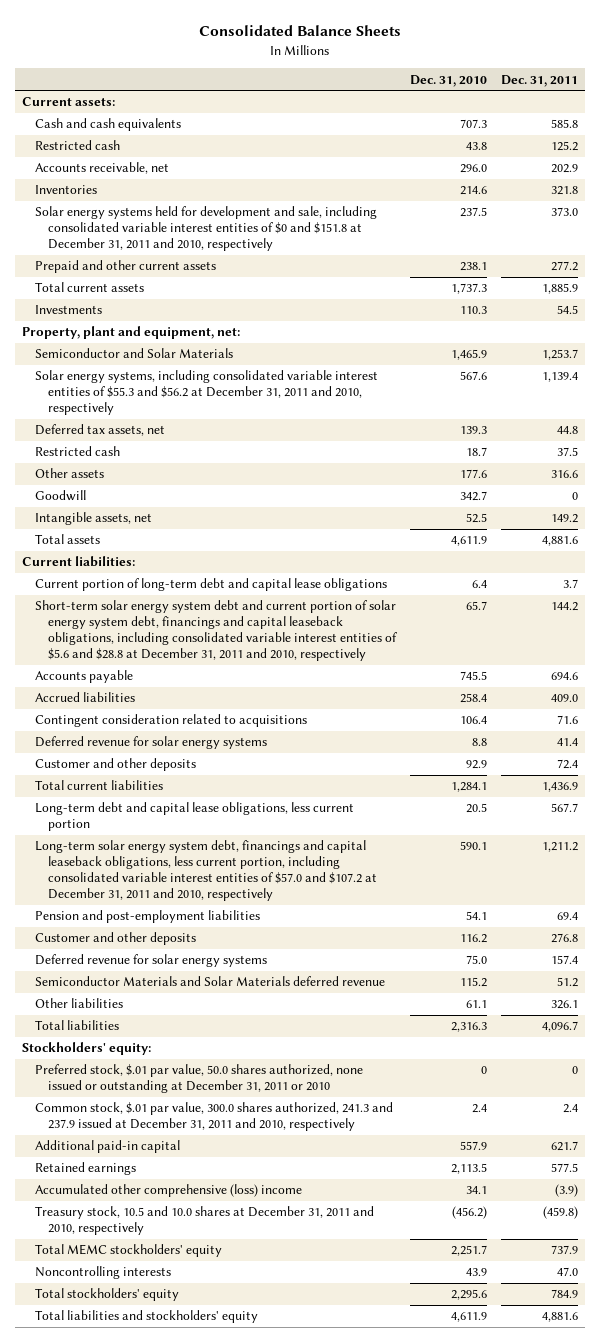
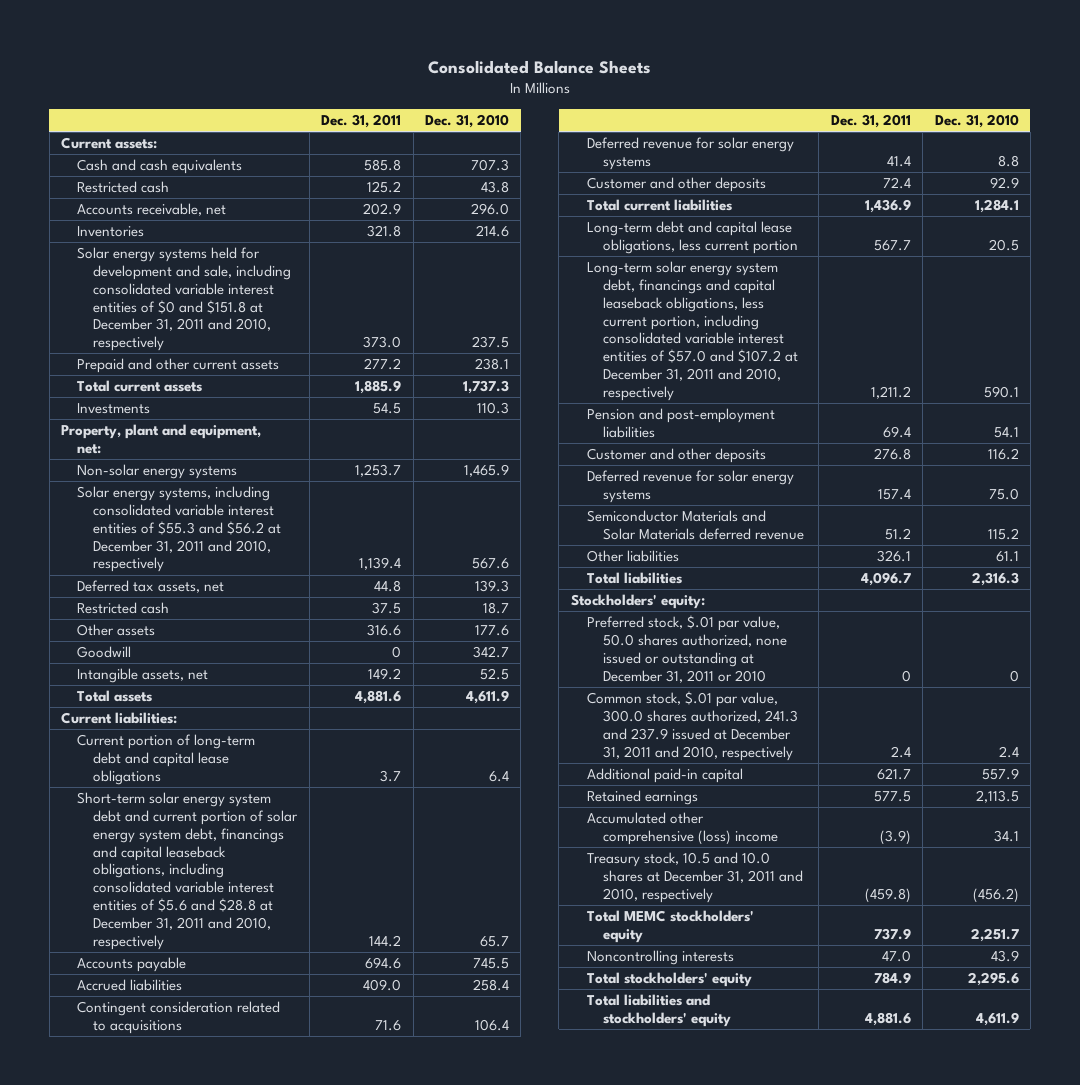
[35,348,234,359] Semiconductor and Solar Materials -> [77,464,238,480] Non-solar energy systems

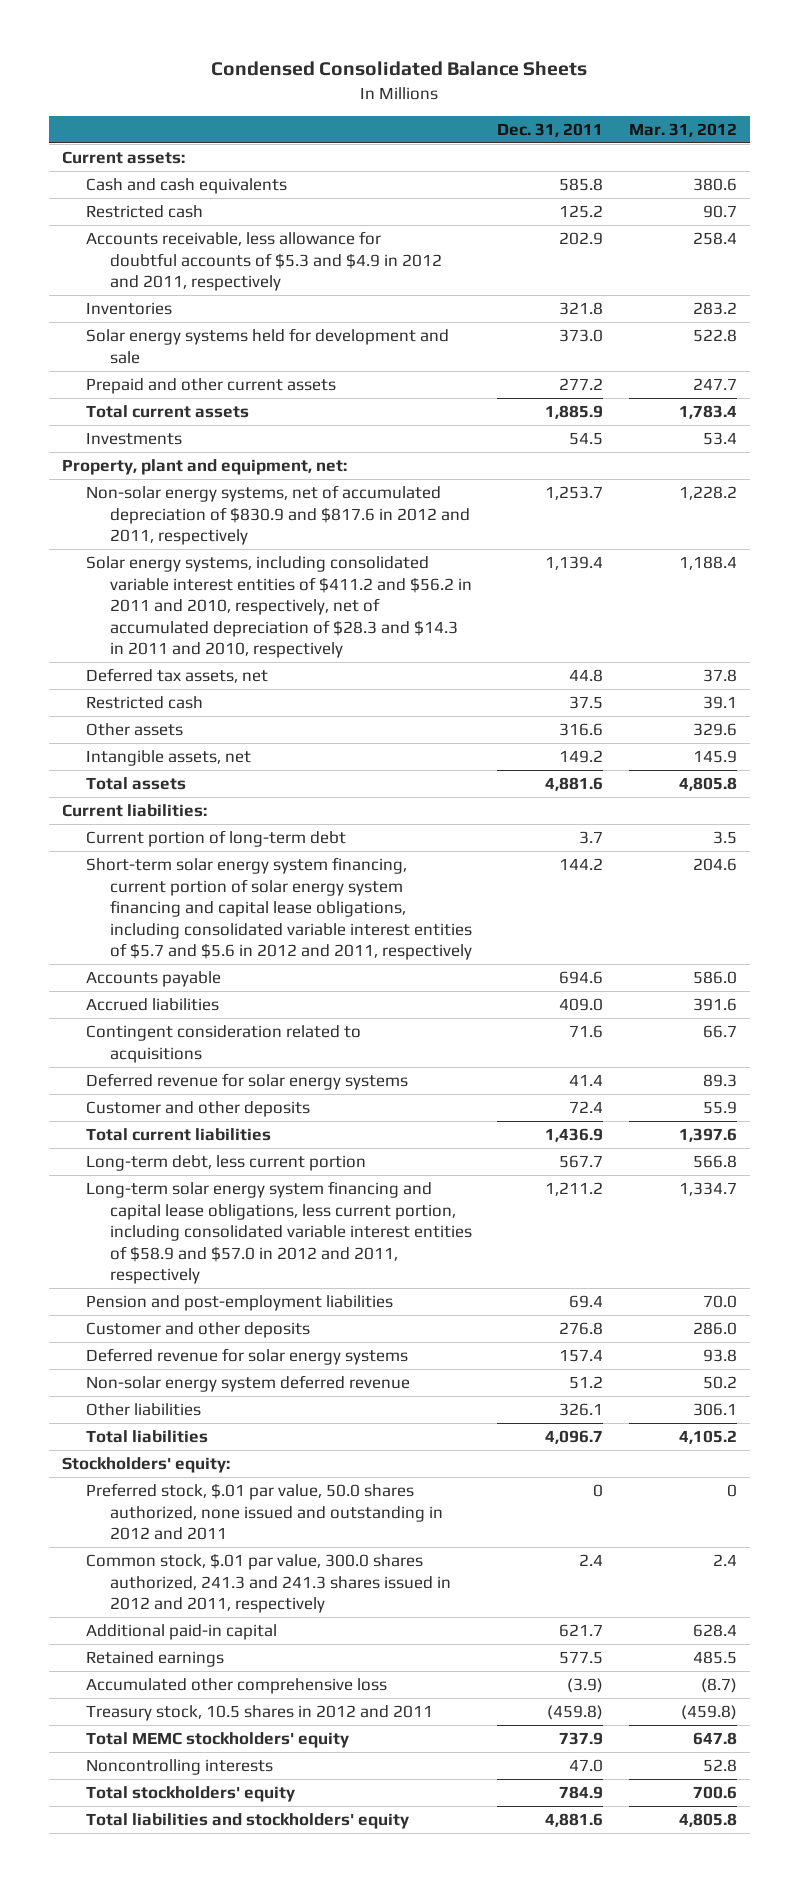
[427,59,651,74] Consolidated Balance Sheets -> [211,61,588,77] Condensed Consolidated Balance Sheets
[424,113,509,128] Dec. 31, 2010 -> none
none -> [628,122,737,137] Mar. 31, 2012
[77,203,227,217] Accounts receivable, net -> [85,231,442,292] Accounts receivable, less allowance for doubtful accounts of $5.3 and $4.9 in 2012 and 2011, respectively
[77,247,292,352] Solar energy systems held for development and sale, including consolidated variable interest entities of $0 and $151.8 at December 31, 2011 and 2010, respectively -> [85,328,449,364] Solar energy systems held for development and sale
[77,464,238,480] Non-solar energy systems -> [85,485,470,546] Non-solar energy systems, net of accumulated depreciation of $830.9 and $817.6 in 2012 and 2011, respectively
[77,486,282,573] Solar energy systems, including consolidated variable interest entities of $55.3 and $56.2 at December 31, 2011 and 2010, respectively -> [85,556,472,659] Solar energy systems, including consolidated variable interest entities of $411.2 and $56.2 in 2011 and 2010, respectively, net of accumulated depreciation of $28.3 and $14.3 in 2011 and 2010, respectively
[77,646,132,659] Goodwill -> none
[77,734,256,785] Current portion of long-term debt and capital lease obligations -> [85,830,346,848] Current portion of long-term debt
[77,792,299,950] Short-term solar energy system debt and current portion of solar energy system debt, financings and capital leaseback obligations, including consolidated variable interest entities of $5.6 and $28.8 at December 31, 2011 and 2010, respectively -> [85,857,472,961] Short-term solar energy system financing, current portion of solar energy system financing and capital lease obligations, including consolidated variable interest entities of $5.7 and $5.6 in 2012 and 2011, respectively
[586,221,799,255] Long-term debt and capital lease obligations, less current portion -> [85,1155,366,1172] Long-term debt, less current portion
[586,261,799,401] Long-term solar energy system debt, financings and capital leaseback obligations, less current portion, including consolidated variable interest entities of $57.0 and $107.2 at December 31, 2011 and 2010, respectively -> [85,1181,472,1285] Long-term solar energy system financing and capital lease obligations, less current portion, including consolidated variable interest entities of $58.9 and $57.0 in 2012 and 2011, respectively
[586,510,805,541] Semiconductor Materials and Solar Materials deferred revenue -> [85,1375,410,1393] Non-solar energy system deferred revenue
[586,615,788,683] Preferred stock, $.01 par value, 50.0 shares authorized, none issued or outstanding at December 31, 2011 or 2010 -> [85,1483,443,1541] Preferred stock, $.01 par value, 50.0 shares authorized, none issued and outstanding in 2012 and 2011
[586,691,799,761] Common stock, $.01 par value, 300.0 shares authorized, 241.3 and 237.9 issued at December 31, 2011 and 2010, respectively -> [85,1553,451,1614] Common stock, $.01 par value, 300.0 shares authorized, 241.3 and 241.3 shares issued in 2012 and 2011, respectively
[586,812,779,846] Accumulated other comprehensive (loss) income -> [85,1678,387,1695] Accumulated other comprehensive loss
[586,852,804,903] Treasury stock, 10.5 and 10.0 shares at December 31, 2011 and 2010, respectively -> [85,1705,433,1722] Treasury stock, 10.5 shares in 2012 and 2011

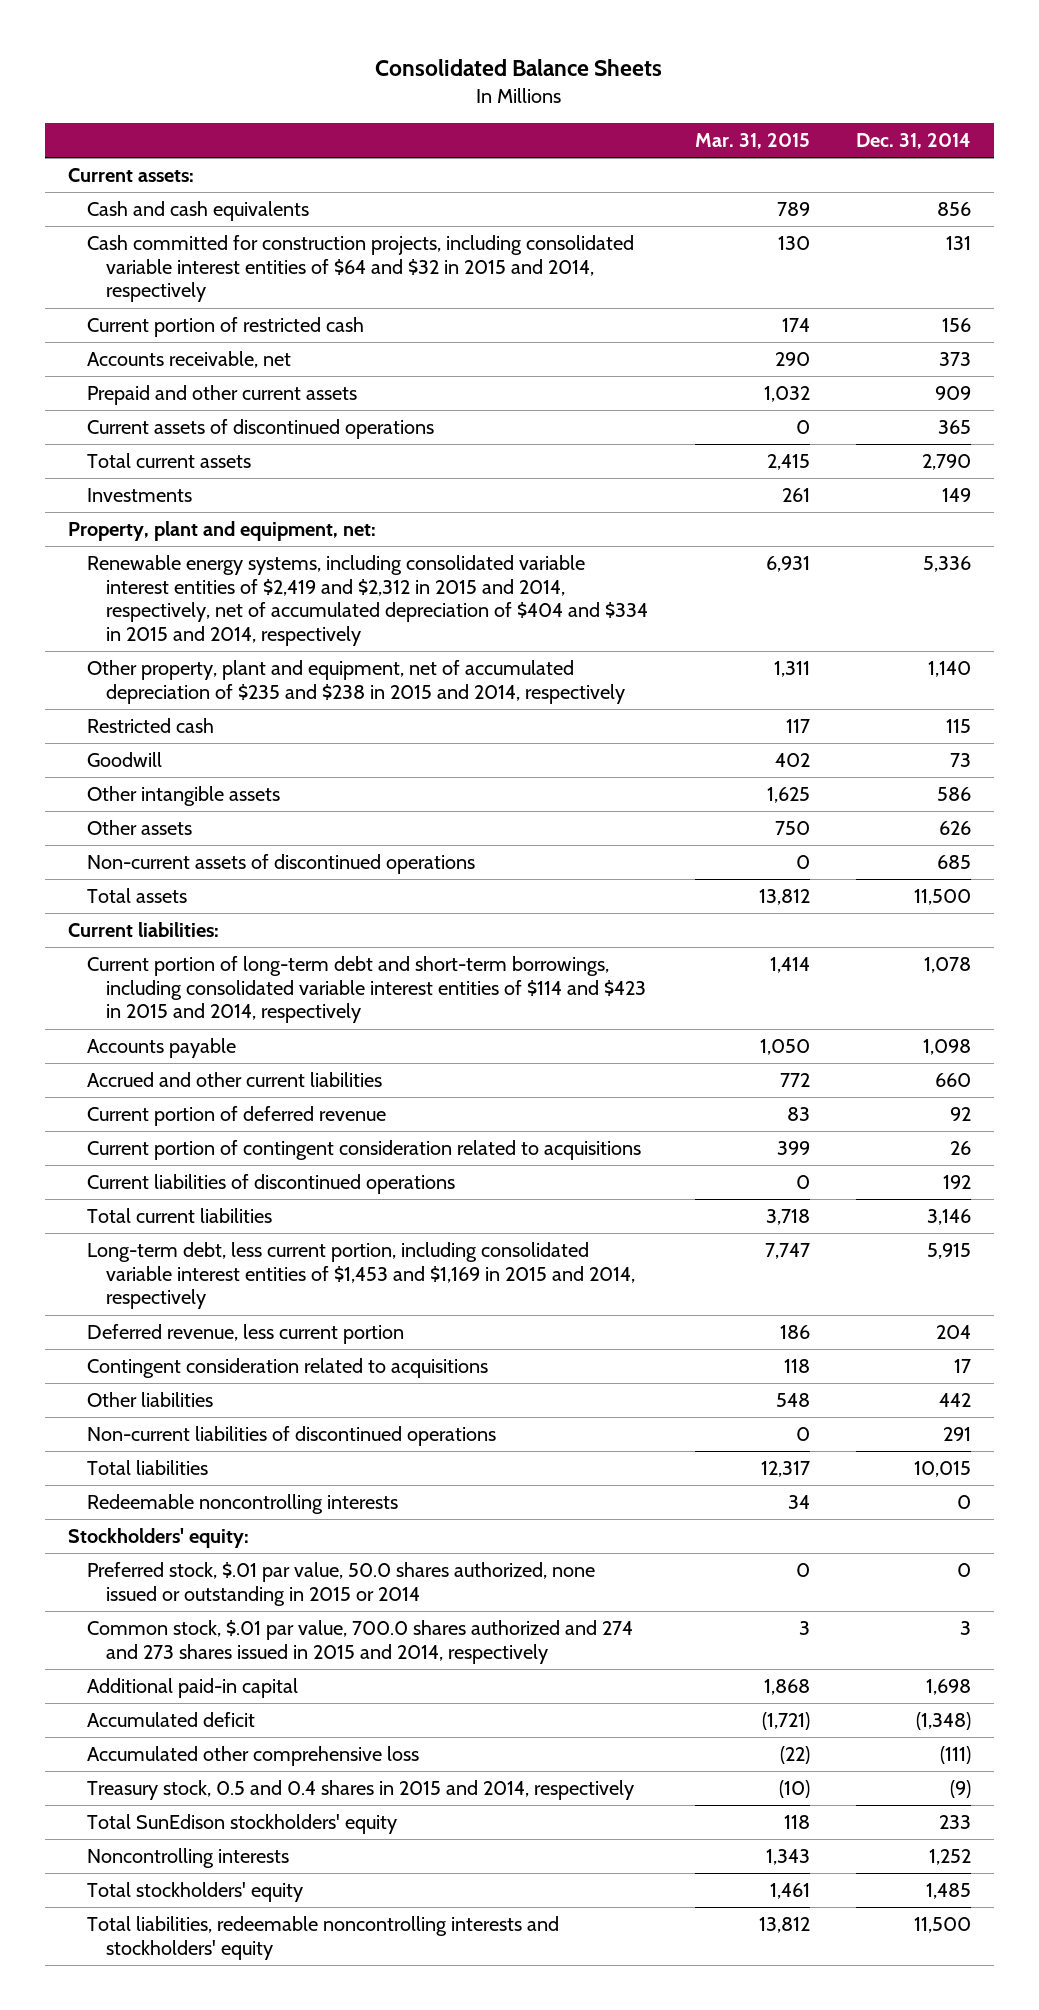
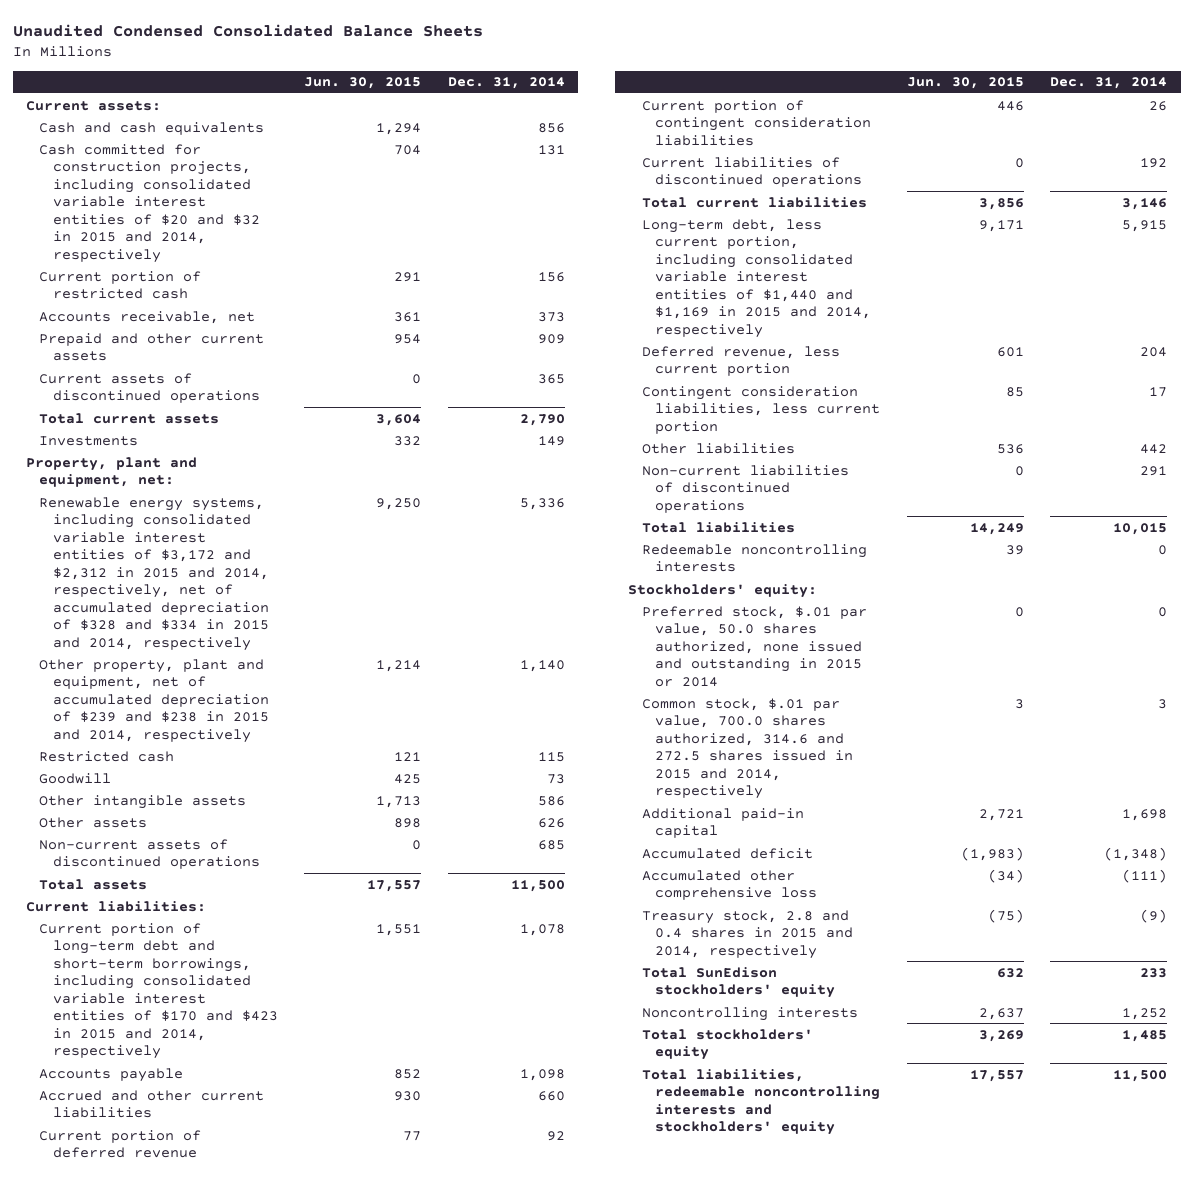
[375,58,663,76] Consolidated Balance Sheets -> [12,23,483,37] Unaudited Condensed Consolidated Balance Sheets
[694,133,810,150] Mar. 31, 2015 -> none
none -> [304,77,422,90] Jun. 30, 2015
[87,235,635,303] Cash committed for construction projects, including consolidated variable interest entities of $64 and $32 in 2015 and 2014, respectively -> [39,143,260,263] Cash committed for construction projects, including consolidated variable interest entities of $20 and $32 in 2015 and 2014, respectively
[87,555,649,647] Renewable energy systems, including consolidated variable interest entities of $2,419 and $2,312 in 2015 and 2014, respectively, net of accumulated depreciation of $404 and $334 in 2015 and 2014, respectively -> [39,496,269,651] Renewable energy systems, including consolidated variable interest entities of $3,172 and $2,312 in 2015 and 2014, respectively, net of accumulated depreciation of $328 and $334 in 2015 and 2014, respectively
[87,660,626,704] Other property, plant and equipment, net of accumulated depreciation of $235 and $238 in 2015 and 2014, respectively -> [39,658,269,743] Other property, plant and equipment, net of accumulated depreciation of $239 and $238 in 2015 and 2014, respectively
[87,956,647,1024] Current portion of long-term debt and short-term borrowings, including consolidated variable interest entities of $114 and $423 in 2015 and 2014, respectively -> [39,922,278,1060] Current portion of long-term debt and short-term borrowings, including consolidated variable interest entities of $170 and $423 in 2015 and 2014, respectively
[87,1140,642,1161] Current portion of contingent consideration related to acquisitions -> [641,99,872,146] Current portion of contingent consideration liabilities
[87,1242,636,1310] Long-term debt, less current portion, including consolidated variable interest entities of $1,453 and $1,169 in 2015 and 2014, respectively -> [641,218,872,338] Long-term debt, less current portion, including consolidated variable interest entities of $1,440 and $1,169 in 2015 and 2014, respectively
[87,1358,489,1379] Contingent consideration related to acquisitions -> [641,385,881,434] Contingent consideration liabilities, less current portion
[87,1562,596,1606] Preferred stock, $.01 par value, 50.0 shares authorized, none issued or outstanding in 2015 or 2014 -> [641,605,867,687] Preferred stock, $.01 par value, 50.0 shares authorized, none issued and outstanding in 2015 or 2014
[87,1620,634,1664] Common stock, $.01 par value, 700.0 shares authorized and 274 and 273 shares issued in 2015 and 2014, respectively -> [641,697,854,800] Common stock, $.01 par value, 700.0 shares authorized, 314.6 and 272.5 shares issued in 2015 and 2014, respectively
[87,1780,635,1801] Treasury stock, 0.5 and 0.4 shares in 2015 and 2014, respectively -> [641,909,854,959] Treasury stock, 2.8 and 0.4 shares in 2015 and 2014, respectively

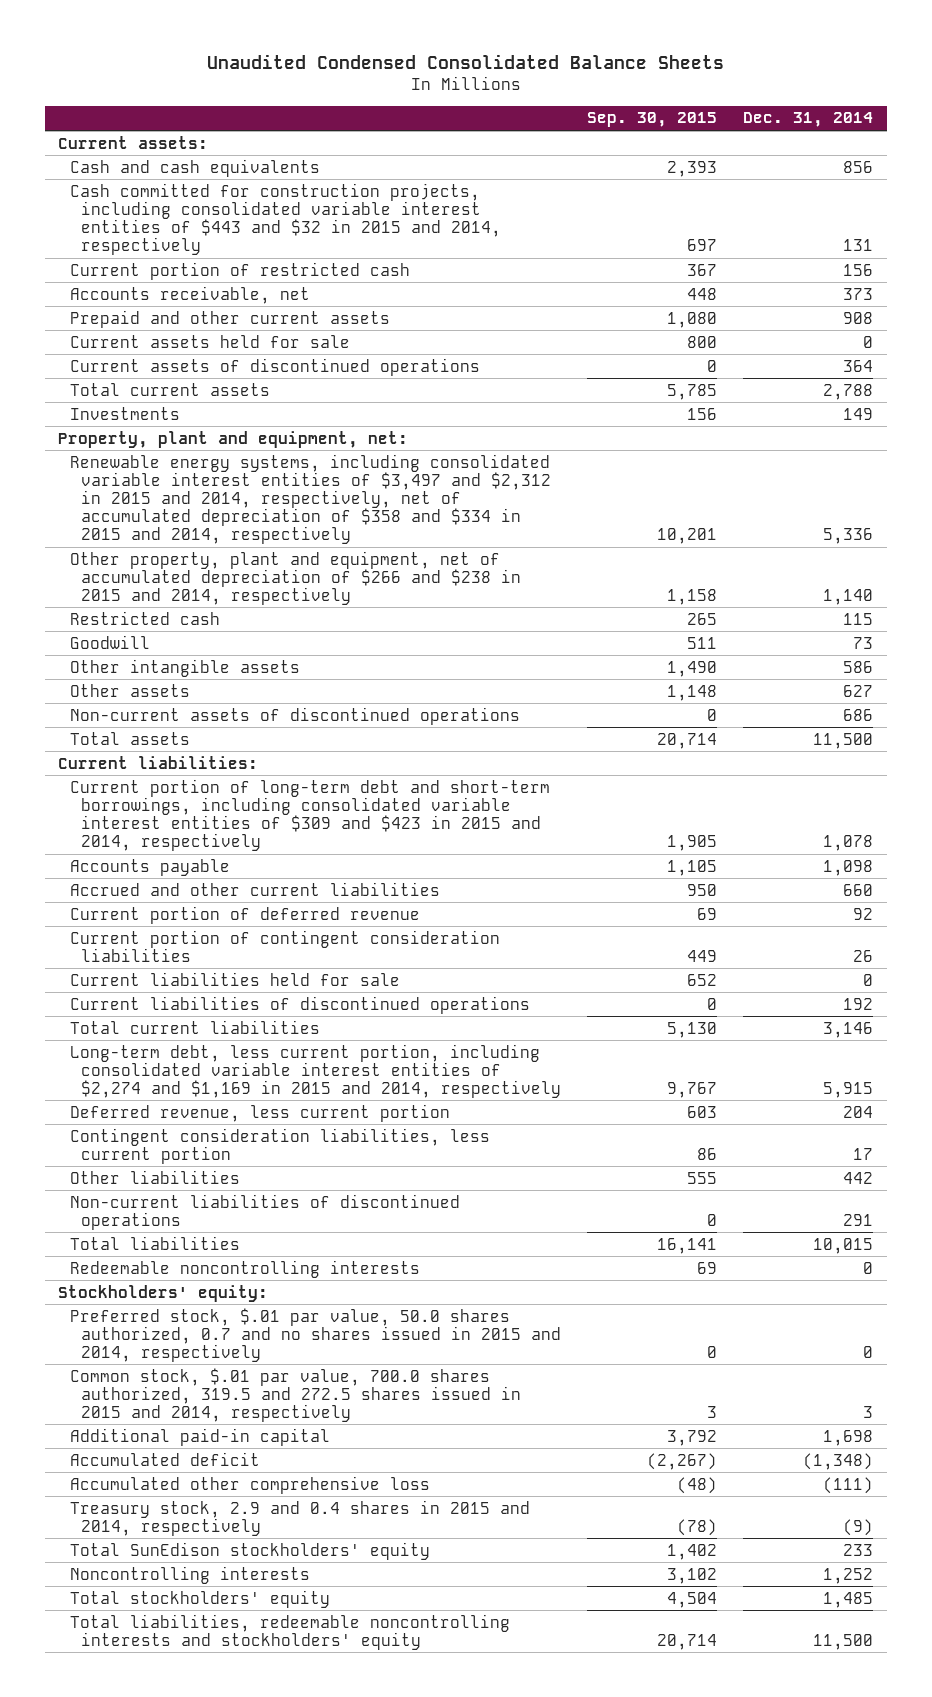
[304,77,422,90] Jun. 30, 2015 -> none
none -> [587,112,718,128] Sep. 30, 2015
[39,143,260,263] Cash committed for construction projects, including consolidated variable interest entities of $20 and $32 in 2015 and 2014, respectively -> [69,182,501,255] Cash committed for construction projects, including consolidated variable interest entities of $443 and $32 in 2015 and 2014, respectively
[537,333,565,344] 909 -> [843,311,874,324] 908
none -> [69,334,350,348] Current assets held for sale
[537,373,565,384] 365 -> [843,359,874,372] 364
[519,413,565,426] 2,790 -> [823,383,874,400] 2,788
[39,496,269,651] Renewable energy systems, including consolidated variable interest entities of $3,172 and $2,312 in 2015 and 2014, respectively, net of accumulated depreciation of $328 and $334 in 2015 and 2014, respectively -> [69,453,551,544] Renewable energy systems, including consolidated variable interest entities of $3,497 and $2,312 in 2015 and 2014, respectively, net of accumulated depreciation of $358 and $334 in 2015 and 2014, respectively
[39,658,269,743] Other property, plant and equipment, net of accumulated depreciation of $239 and $238 in 2015 and 2014, respectively -> [69,550,521,605] Other property, plant and equipment, net of accumulated depreciation of $266 and $238 in 2015 and 2014, respectively
[537,817,565,828] 626 -> [843,684,874,697] 627
[537,839,565,850] 685 -> [843,708,874,721] 686
[39,922,278,1060] Current portion of long-term debt and short-term borrowings, including consolidated variable interest entities of $170 and $423 in 2015 and 2014, respectively -> [69,778,550,851] Current portion of long-term debt and short-term borrowings, including consolidated variable interest entities of $309 and $423 in 2015 and 2014, respectively
none -> [69,971,400,986] Current liabilities held for sale
[641,218,872,338] Long-term debt, less current portion, including consolidated variable interest entities of $1,440 and $1,169 in 2015 and 2014, respectively -> [69,1043,561,1098] Long-term debt, less current portion, including consolidated variable interest entities of $2,274 and $1,169 in 2015 and 2014, respectively
[641,605,867,687] Preferred stock, $.01 par value, 50.0 shares authorized, none issued and outstanding in 2015 or 2014 -> [69,1307,561,1362] Preferred stock, $.01 par value, 50.0 shares authorized, 0.7 and no shares issued in 2015 and 2014, respectively
[641,697,854,800] Common stock, $.01 par value, 700.0 shares authorized, 314.6 and 272.5 shares issued in 2015 and 2014, respectively -> [69,1367,521,1422] Common stock, $.01 par value, 700.0 shares authorized, 319.5 and 272.5 shares issued in 2015 and 2014, respectively
[641,909,854,959] Treasury stock, 2.8 and 0.4 shares in 2015 and 2014, respectively -> [69,1499,530,1536] Treasury stock, 2.9 and 0.4 shares in 2015 and 2014, respectively

